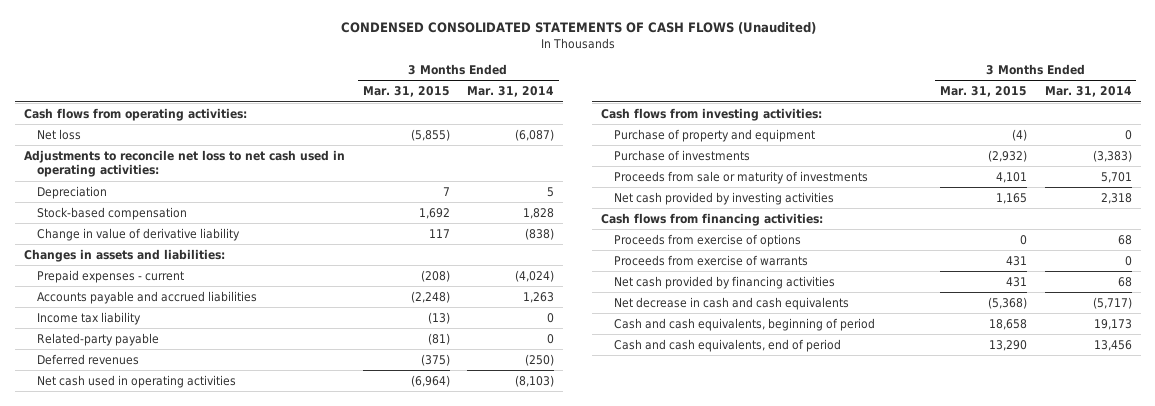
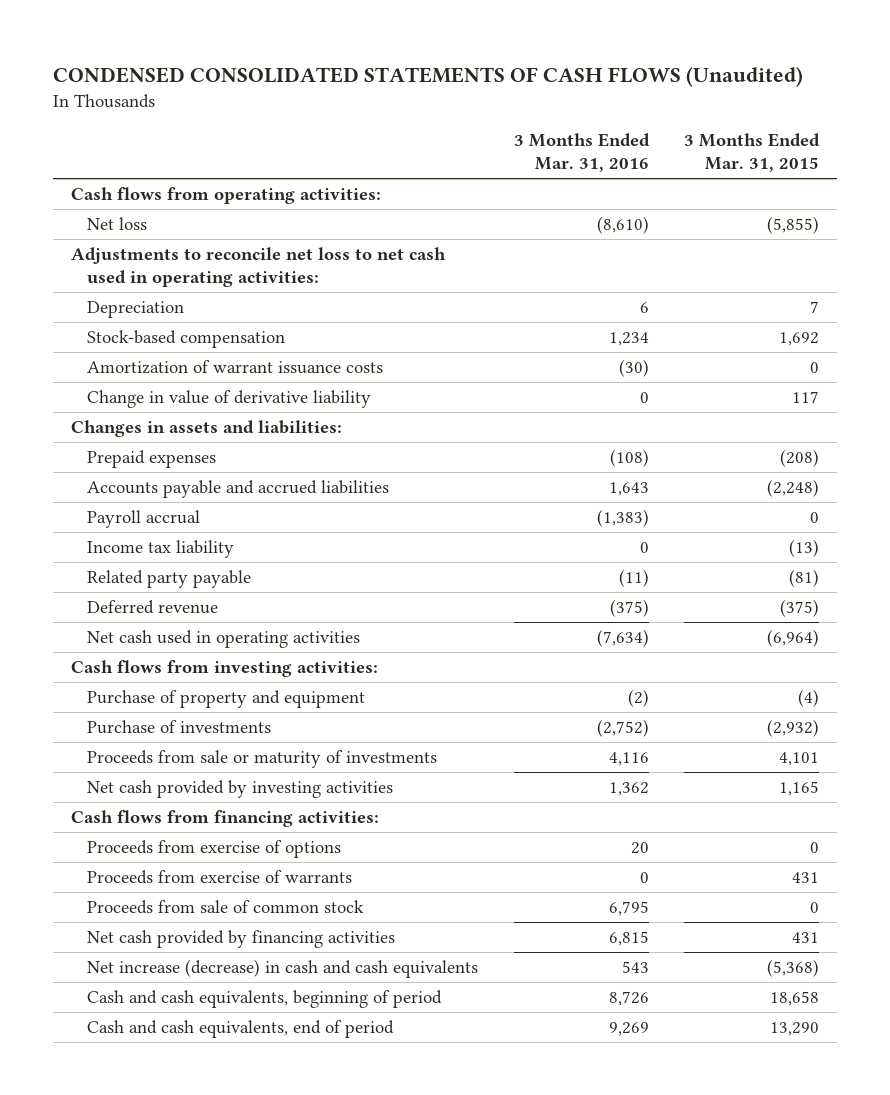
[467,86,555,98] Mar. 31, 2014 -> none
none -> [513,133,650,173] 3 Months Ended Mar. 31, 2016
none -> [87,359,384,374] Amortization of warrant issuance costs
[36,269,184,283] Prepaid expenses - current -> [87,449,217,468] Prepaid expenses
none -> [87,509,201,528] Payroll accrual
[36,332,159,346] Related-party payable -> [87,569,252,588] Related party payable
[36,353,139,365] Deferred revenues -> [87,599,219,614] Deferred revenue
none -> [87,899,365,914] Proceeds from sale of common stock
[614,296,850,310] Net decrease in cash and cash equivalents -> [87,958,479,978] Net increase (decrease) in cash and cash equivalents

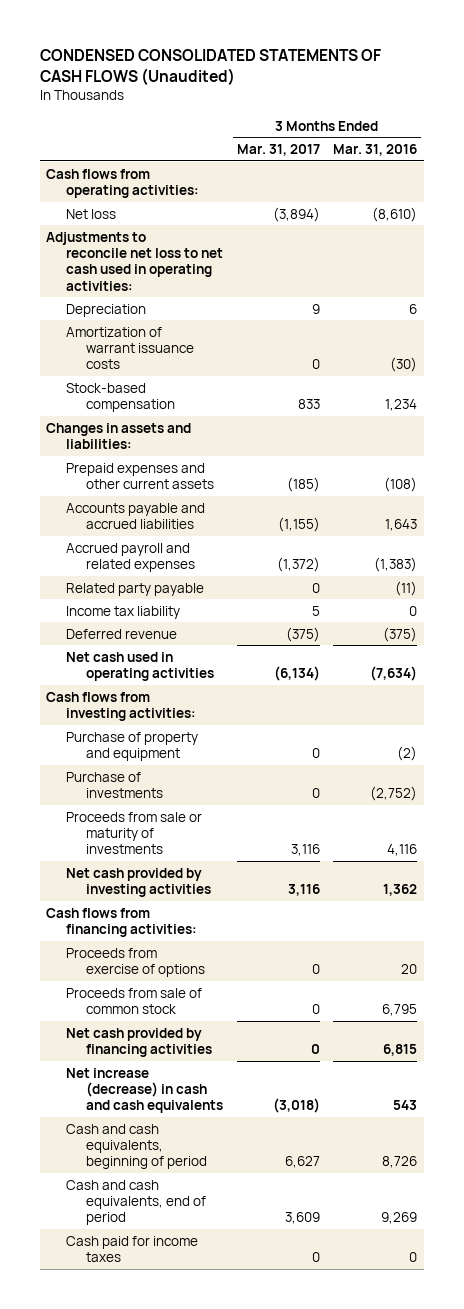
[684,133,821,173] 3 Months Ended Mar. 31, 2015 -> none
none -> [236,144,320,157] Mar. 31, 2017
[87,389,372,408] Change in value of derivative liability -> none
[87,329,286,348] Stock-based compensation -> [66,382,175,412] Stock-based compensation
[87,449,217,468] Prepaid expenses -> none
none -> [66,462,214,489] Prepaid expenses and other current assets
[87,509,201,528] Payroll accrual -> [66,542,195,572] Accrued payroll and related expenses
[87,539,235,558] Income tax liability -> [66,605,181,619] Income tax liability
[87,869,353,884] Proceeds from exercise of warrants -> none
none -> [66,1235,199,1262] Cash paid for income taxes

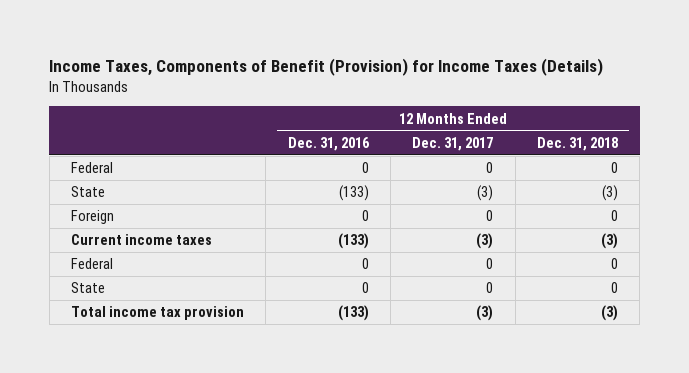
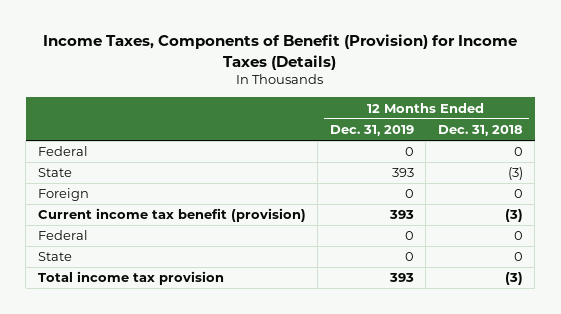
[287,137,370,152] Dec. 31, 2016 -> none
[412,137,494,152] Dec. 31, 2017 -> none
none -> [329,124,414,136] Dec. 31, 2019
[71,234,213,246] Current income taxes -> [37,208,306,223] Current income tax benefit (provision)

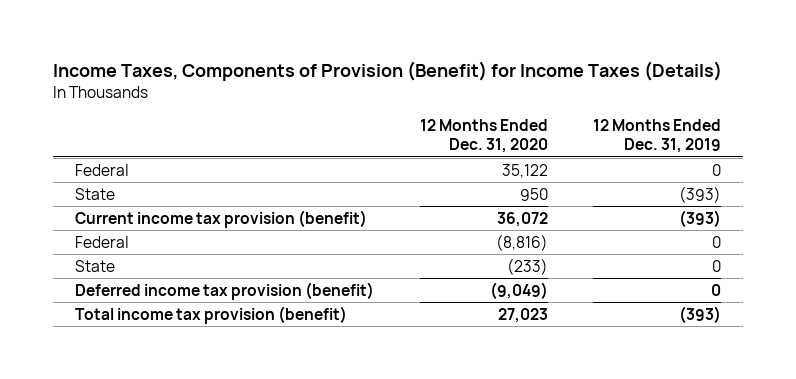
[43,34,518,70] Income Taxes, Components of Benefit (Provision) for Income Taxes (Details) -> [52,61,722,82] Income Taxes, Components of Provision (Benefit) for Income Taxes (Details)
[437,124,523,136] Dec. 31, 2018 -> none
none -> [419,119,548,154] 12 Months Ended Dec. 31, 2020
[37,188,89,202] Foreign -> none
[391,168,414,178] 393 -> [678,185,721,203] (393)
[37,208,306,223] Current income tax benefit (provision) -> [75,209,368,228] Current income tax provision (benefit)
[388,210,414,220] 393 -> [678,209,721,227] (393)
none -> [75,281,375,300] Deferred income tax provision (benefit)
[37,271,224,286] Total income tax provision -> [75,305,348,324] Total income tax provision (benefit)
[388,273,414,283] 393 -> [678,305,721,323] (393)

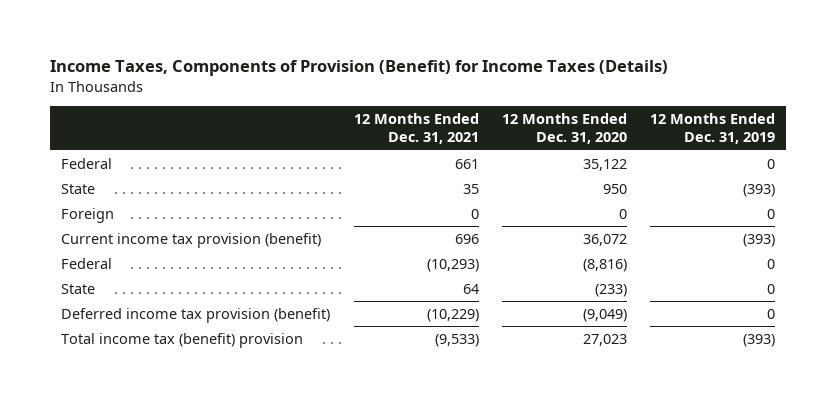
none -> [353,112,479,145] 12 Months Ended Dec. 31, 2021
none -> [61,207,115,223] Foreign
[75,305,348,324] Total income tax provision (benefit) -> [61,332,304,348] Total income tax (benefit) provision

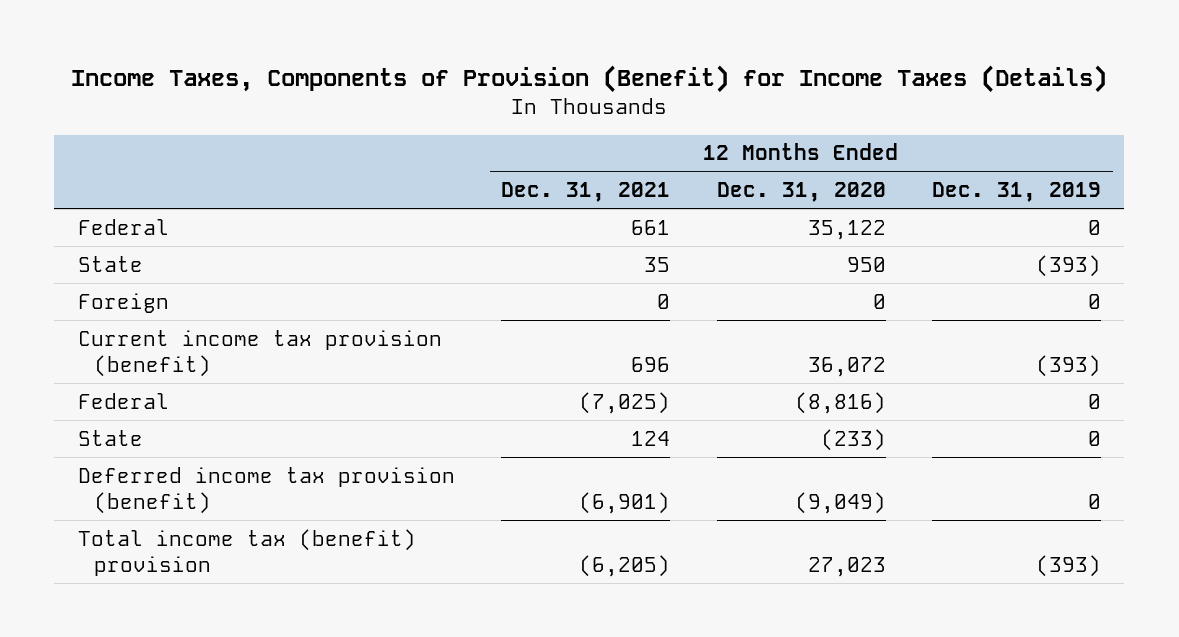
[426,258,479,272] (10,293) -> [579,391,671,414] (7,025)
[462,283,479,294] 64 -> [631,430,671,446] 124
[426,308,479,322] (10,229) -> [579,492,671,515] (6,901)
[434,333,479,347] (9,533) -> [579,555,671,578] (6,205)

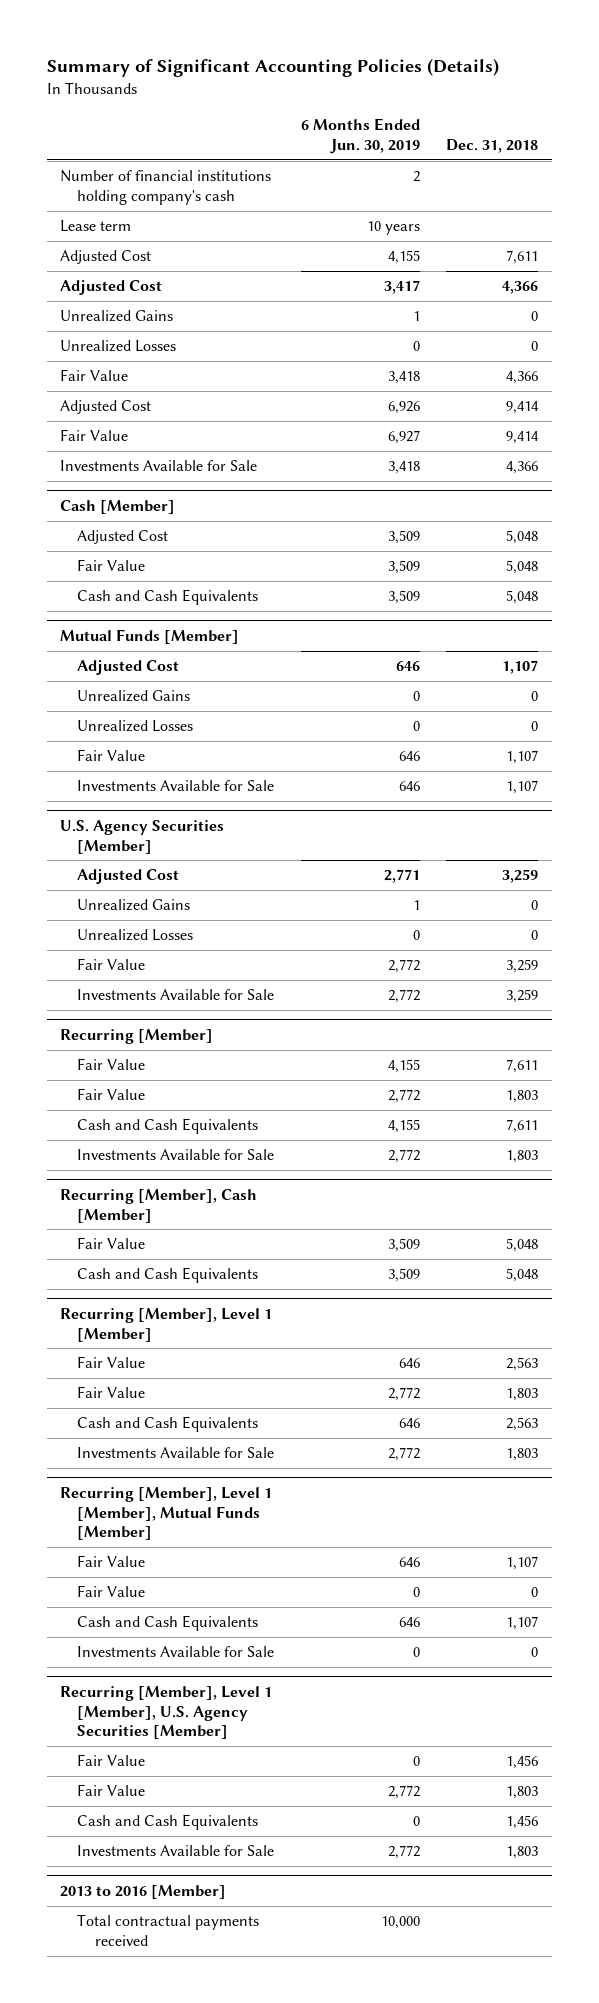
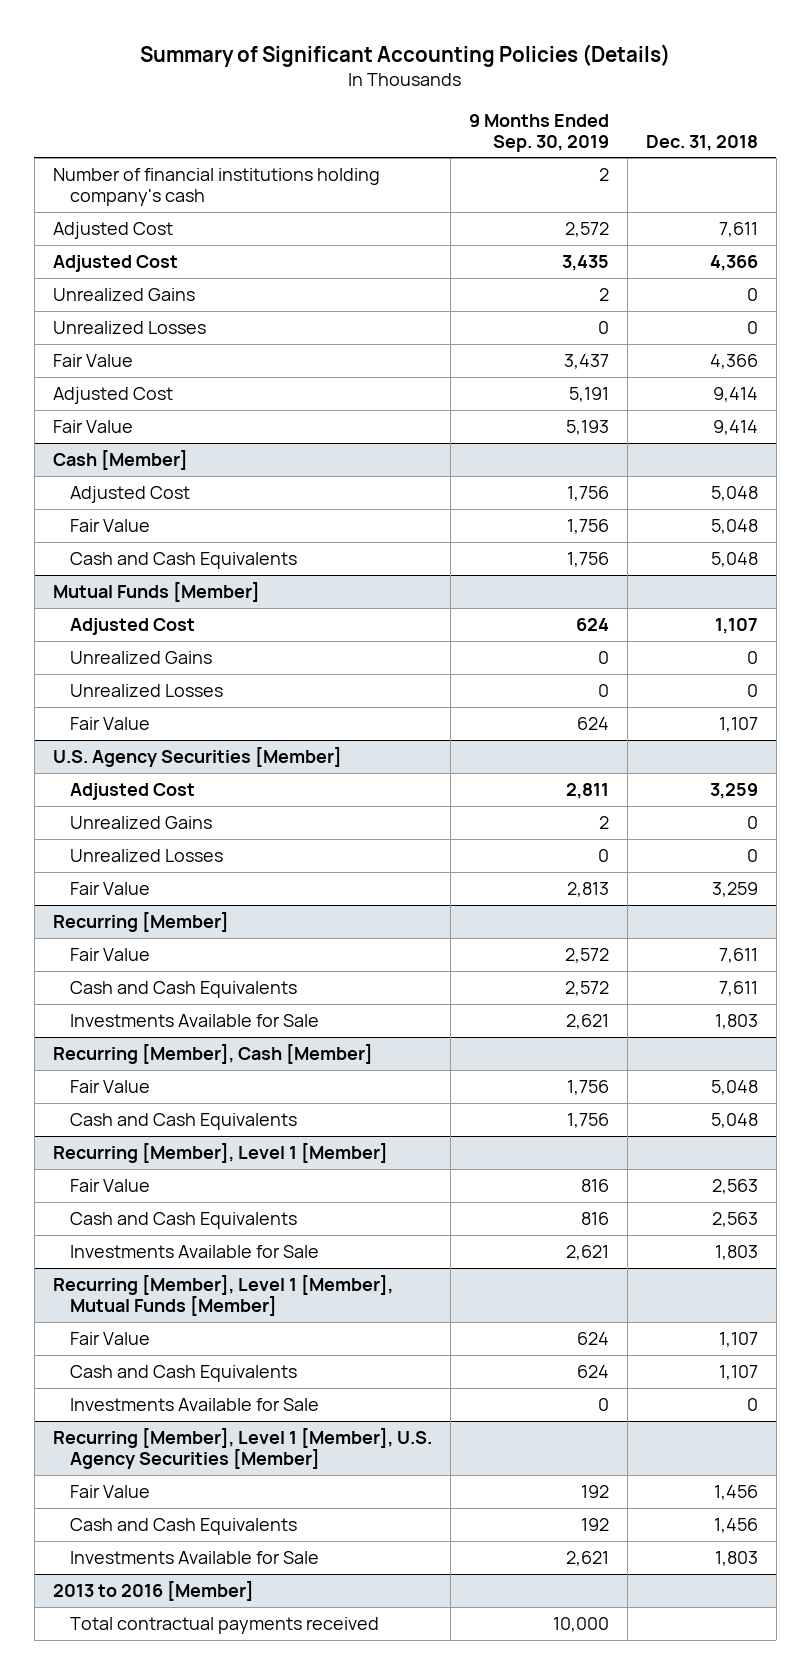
[300,118,420,154] 6 Months Ended Jun. 30, 2019 -> none
none -> [468,113,609,152] 9 Months Ended Sep. 30, 2019
[60,220,132,233] Lease term -> none
[60,460,258,472] Investments Available for Sale -> none
[77,780,275,792] Investments Available for Sale -> none
[77,989,275,1001] Investments Available for Sale -> none
[77,1088,146,1101] Fair Value -> none
[77,1386,146,1399] Fair Value -> none
[77,1585,146,1598] Fair Value -> none
[77,1784,146,1797] Fair Value -> none

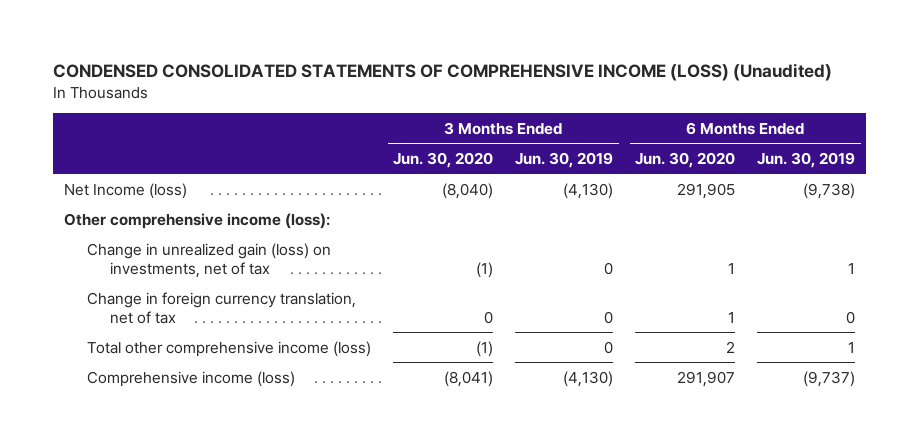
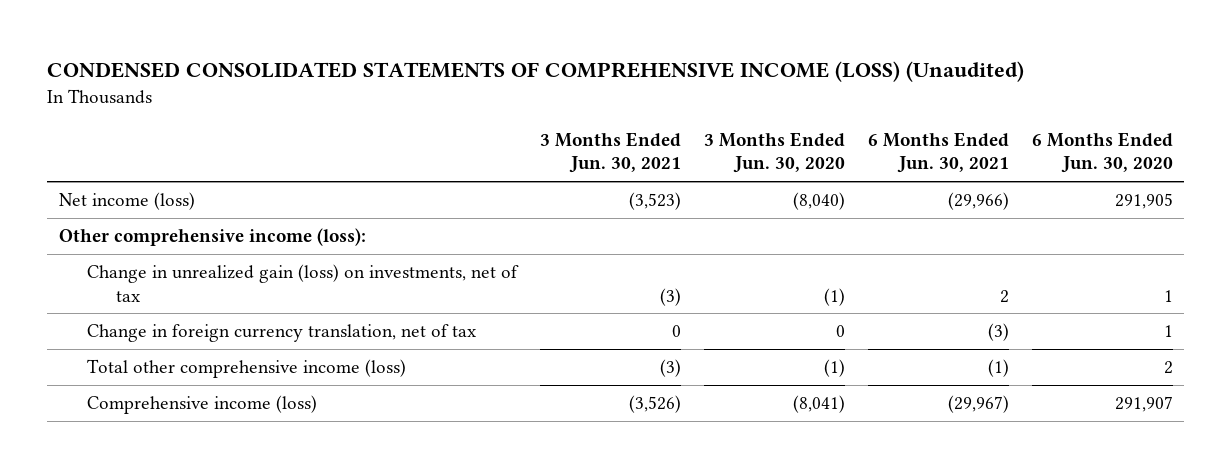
[515,151,614,168] Jun. 30, 2019 -> none
[757,151,856,168] Jun. 30, 2019 -> none
none -> [539,131,681,174] 3 Months Ended Jun. 30, 2021
none -> [867,131,1009,174] 6 Months Ended Jun. 30, 2021
[64,182,188,199] Net Income (loss) -> [58,192,195,211] Net income (loss)

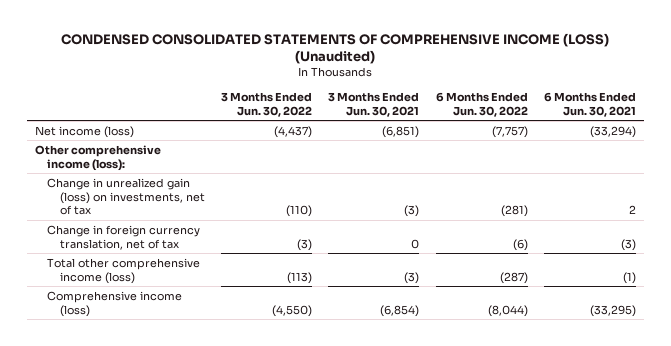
[703,131,845,174] 3 Months Ended Jun. 30, 2020 -> none
[1031,131,1173,174] 6 Months Ended Jun. 30, 2020 -> none
none -> [221,92,313,117] 3 Months Ended Jun. 30, 2022
none -> [435,92,528,117] 6 Months Ended Jun. 30, 2022
[628,192,681,211] (3,523) -> [382,125,420,138] (6,851)
[947,192,1009,211] (29,966) -> [589,125,636,138] (33,294)
[628,395,681,414] (3,526) -> [380,304,420,317] (6,854)
[947,395,1009,414] (29,967) -> [589,304,636,317] (33,295)

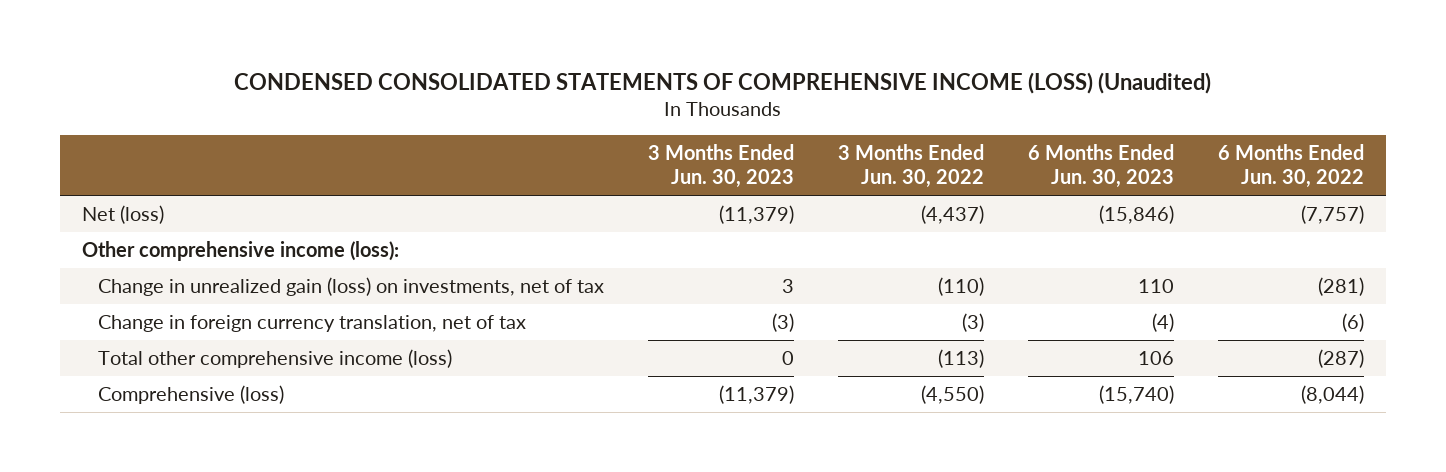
[328,92,420,117] 3 Months Ended Jun. 30, 2021 -> none
[543,92,636,117] 6 Months Ended Jun. 30, 2021 -> none
none -> [648,144,795,189] 3 Months Ended Jun. 30, 2023
none -> [1027,144,1174,189] 6 Months Ended Jun. 30, 2023
[34,125,134,138] Net income (loss) -> [81,204,164,224] Net (loss)
[47,290,183,317] Comprehensive income (loss) -> [98,384,285,404] Comprehensive (loss)

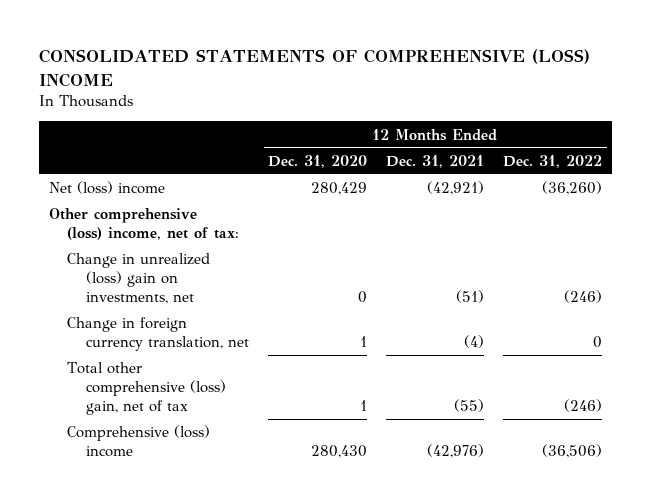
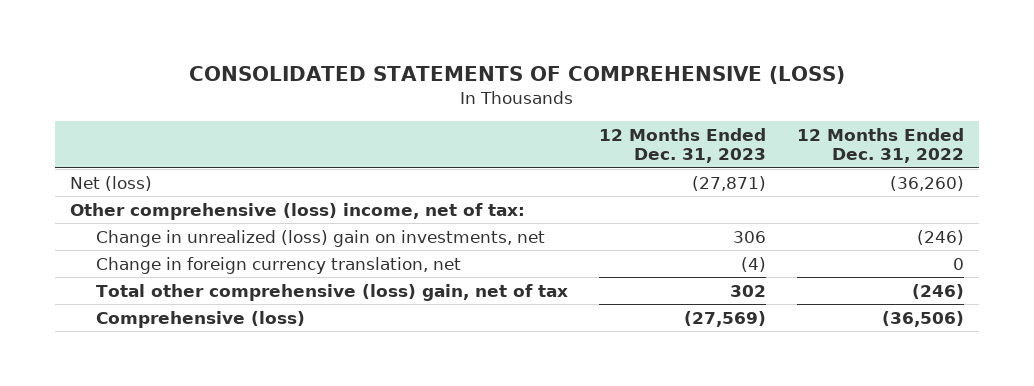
[39,49,591,87] CONSOLIDATED STATEMENTS OF COMPREHENSIVE (LOSS) INCOME -> [188,66,845,85] CONSOLIDATED STATEMENTS OF COMPREHENSIVE (LOSS)
[268,154,368,168] Dec. 31, 2020 -> none
[386,154,485,168] Dec. 31, 2021 -> none
none -> [598,127,766,164] 12 Months Ended Dec. 31, 2023
[48,181,165,195] Net (loss) income -> [70,175,153,191] Net (loss)
[67,425,211,458] Comprehensive (loss) income -> [95,310,305,328] Comprehensive (loss)

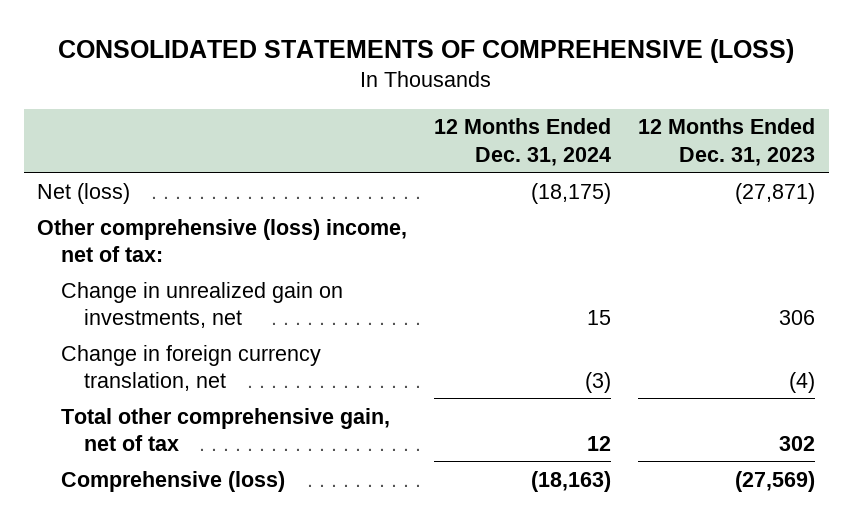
[796,127,964,164] 12 Months Ended Dec. 31, 2022 -> none
none -> [434,118,612,166] 12 Months Ended Dec. 31, 2024
[95,229,545,247] Change in unrealized (loss) gain on investments, net -> [60,281,343,328] Change in unrealized gain on investments, net
[95,283,568,301] Total other comprehensive (loss) gain, net of tax -> [60,407,390,451] Total other comprehensive gain, net of tax

